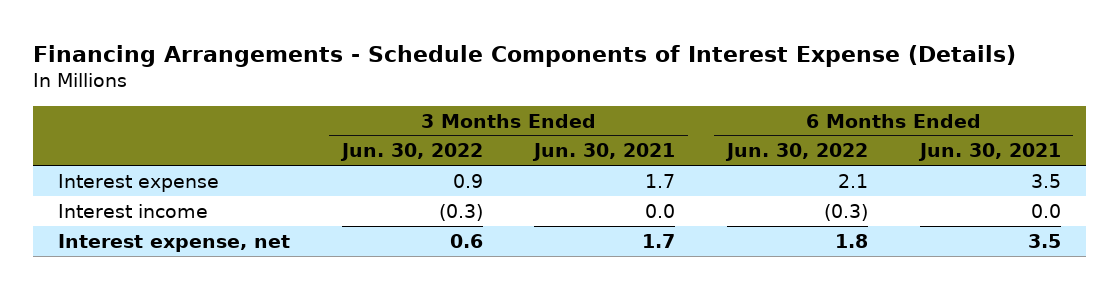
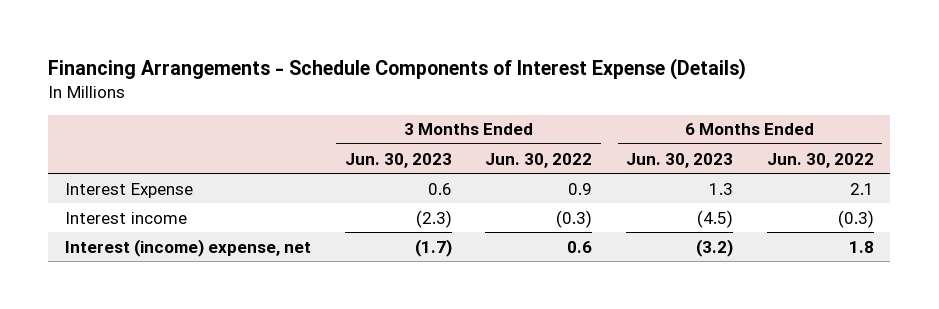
[532,143,676,162] Jun. 30, 2021 -> none
[917,143,1061,162] Jun. 30, 2021 -> none
none -> [344,152,452,168] Jun. 30, 2023
none -> [625,152,733,168] Jun. 30, 2023
[58,173,220,192] Interest expense -> [65,182,194,198] Interest Expense
[58,233,291,252] Interest expense, net -> [65,238,312,257] Interest (income) expense, net

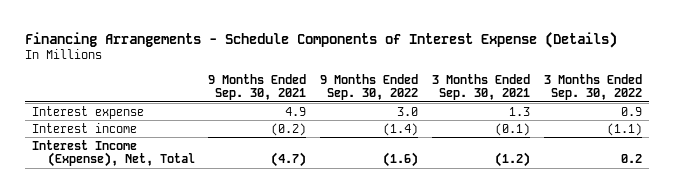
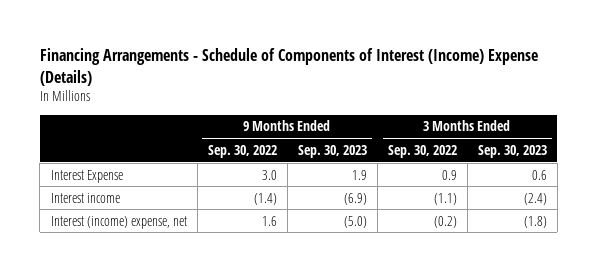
[25,31,618,48] Financing Arrangements - Schedule Components of Interest Expense (Details) -> [39,48,538,86] Financing Arrangements - Schedule of Components of Interest (Income) Expense (Details)
[208,73,307,101] 9 Months Ended Sep. 30, 2021 -> none
[431,73,530,101] 3 Months Ended Sep. 30, 2021 -> none
none -> [297,144,367,158] Sep. 30, 2023
none -> [477,144,547,158] Sep. 30, 2023
[32,105,145,119] Interest expense -> [50,169,123,183] Interest Expense
[32,139,195,168] Interest Income (Expense), Net, Total -> [50,215,187,229] Interest (income) expense, net
[383,152,419,168] (1.6) -> [261,215,277,226] 1.6
[620,154,642,164] 0.2 -> [433,215,457,228] (0.2)

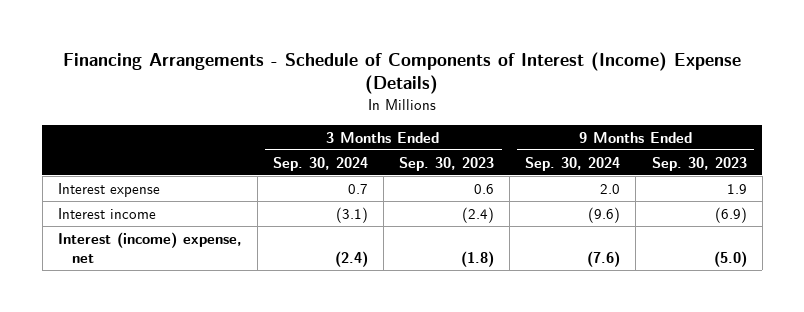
[207,144,277,158] Sep. 30, 2022 -> none
[387,144,457,158] Sep. 30, 2022 -> none
none -> [272,156,368,171] Sep. 30, 2024
none -> [525,156,621,171] Sep. 30, 2024
[50,169,123,183] Interest Expense -> [57,182,160,197] Interest expense

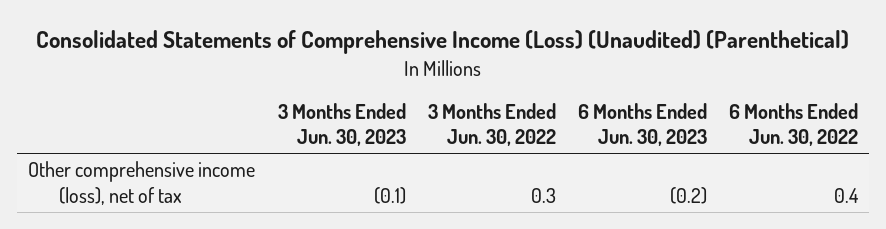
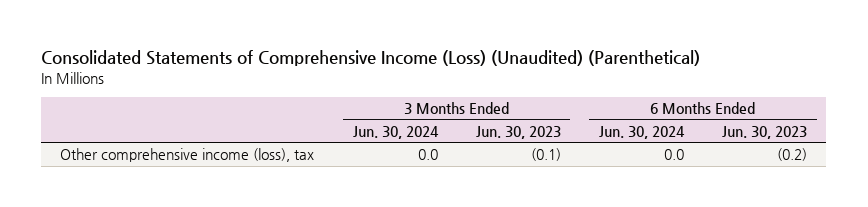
[427,102,556,147] 3 Months Ended Jun. 30, 2022 -> none
[728,102,858,147] 6 Months Ended Jun. 30, 2022 -> none
none -> [352,125,439,139] Jun. 30, 2024
none -> [599,125,686,139] Jun. 30, 2024
[28,161,256,205] Other comprehensive income (loss), net of tax -> [60,148,315,163] Other comprehensive income (loss), tax

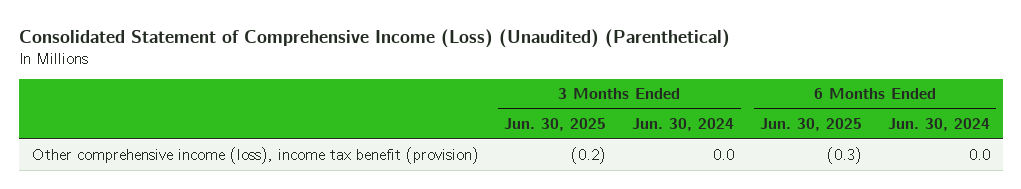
[41,50,701,67] Consolidated Statements of Comprehensive Income (Loss) (Unaudited) (Parenthetical) -> [18,28,730,48] Consolidated Statement of Comprehensive Income (Loss) (Unaudited) (Parenthetical)
[475,125,561,139] Jun. 30, 2023 -> none
[722,125,808,139] Jun. 30, 2023 -> none
none -> [504,118,607,132] Jun. 30, 2025
none -> [759,118,862,132] Jun. 30, 2025
[60,148,315,163] Other comprehensive income (loss), tax -> [31,147,479,165] Other comprehensive income (loss), income tax benefit (provision)

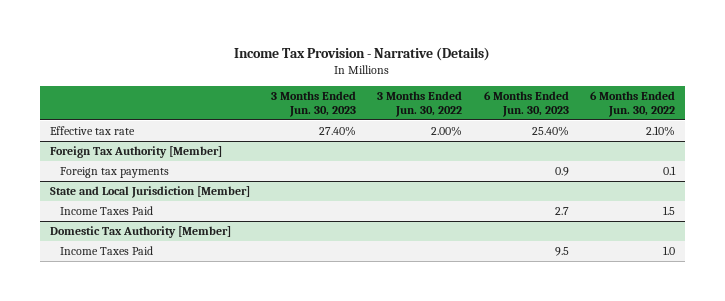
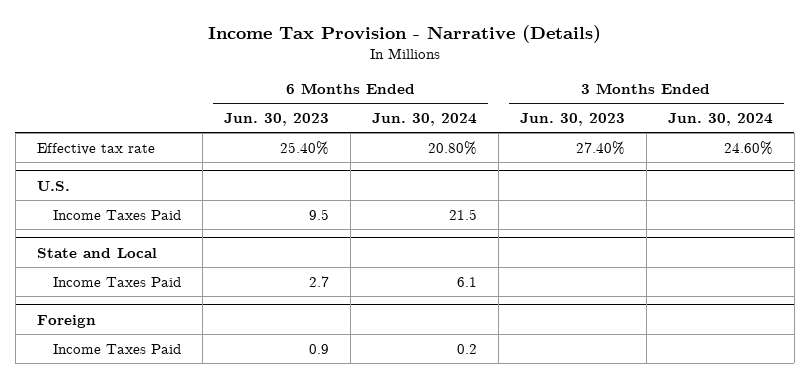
[377,91,463,118] 3 Months Ended Jun. 30, 2022 -> none
[589,91,675,118] 6 Months Ended Jun. 30, 2022 -> none
none -> [372,113,478,127] Jun. 30, 2024
none -> [667,113,773,127] Jun. 30, 2024
[50,145,223,158] Foreign Tax Authority [Member] -> none
[59,166,169,178] Foreign tax payments -> none
[50,185,251,198] State and Local Jurisdiction [Member] -> none
[59,205,153,215] Income Taxes Paid -> none
[50,225,232,238] Domestic Tax Authority [Member] -> [36,180,70,191] U.S.
none -> [36,247,157,258] State and Local
none -> [53,276,182,287] Income Taxes Paid
none -> [36,314,96,328] Foreign
none -> [53,343,182,354] Income Taxes Paid

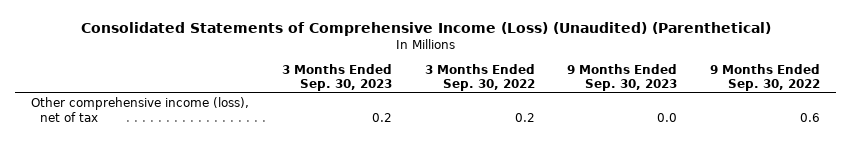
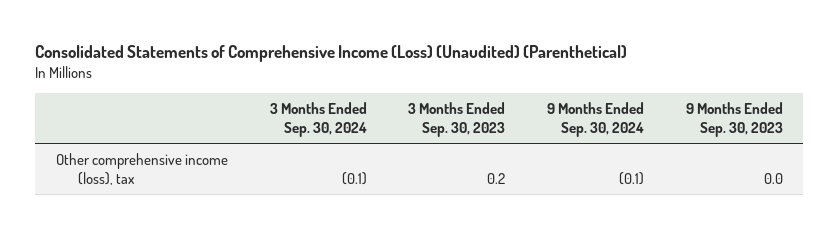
[424,63,535,92] 3 Months Ended Sep. 30, 2022 -> none
[709,63,820,92] 9 Months Ended Sep. 30, 2022 -> none
none -> [269,102,367,138] 3 Months Ended Sep. 30, 2024
none -> [546,102,644,138] 9 Months Ended Sep. 30, 2024
[31,97,250,122] Other comprehensive income (loss), net of tax -> [56,152,229,186] Other comprehensive income (loss), tax

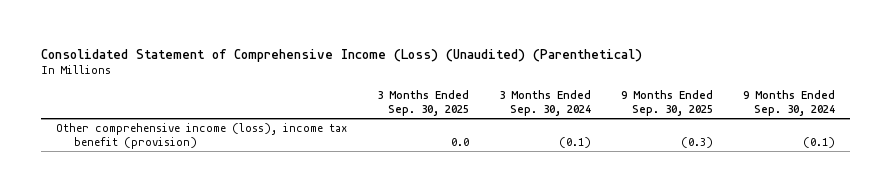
[35,45,628,63] Consolidated Statements of Comprehensive Income (Loss) (Unaudited) (Parenthetical) -> [40,48,642,62] Consolidated Statement of Comprehensive Income (Loss) (Unaudited) (Parenthetical)
[408,102,506,138] 3 Months Ended Sep. 30, 2023 -> none
[685,102,783,138] 9 Months Ended Sep. 30, 2023 -> none
none -> [376,89,469,117] 3 Months Ended Sep. 30, 2025
none -> [620,89,713,117] 9 Months Ended Sep. 30, 2025
[56,152,229,186] Other comprehensive income (loss), tax -> [55,122,347,150] Other comprehensive income (loss), income tax benefit (provision)

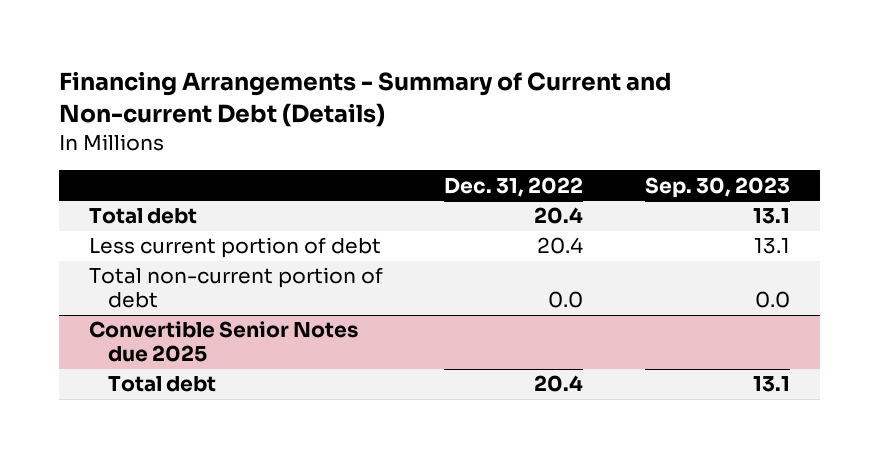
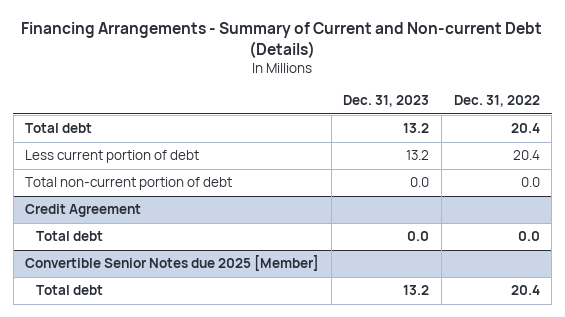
[644,176,790,198] Sep. 30, 2023 -> none
none -> [343,95,430,108] Dec. 31, 2023
none -> [25,204,142,218] Credit Agreement
none -> [36,231,104,242] Total debt
[89,321,359,363] Convertible Senior Notes due 2025 -> [25,255,320,272] Convertible Senior Notes due 2025 [Member]

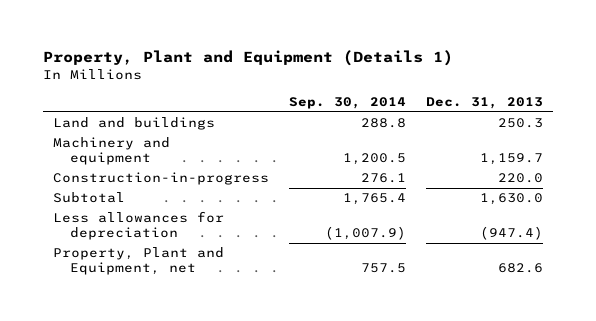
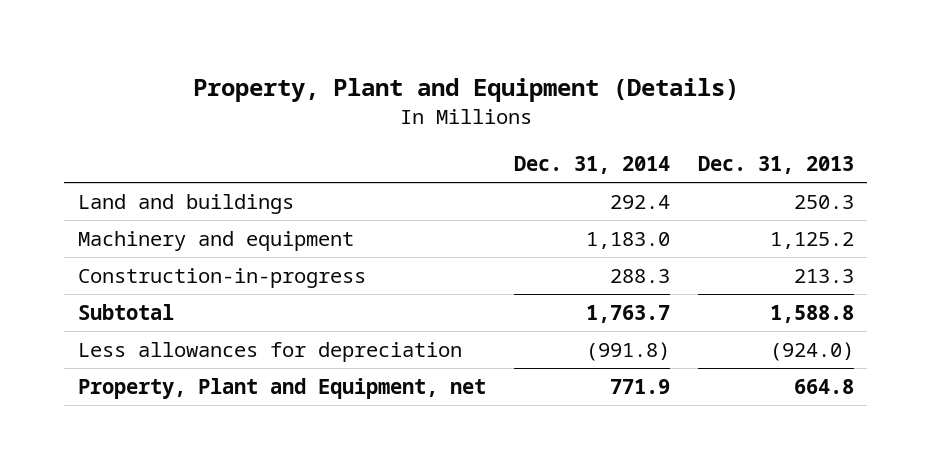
[42,50,453,67] Property, Plant and Equipment (Details 1) -> [192,78,739,103] Property, Plant and Equipment (Details)
[288,97,406,110] Sep. 30, 2014 -> none
none -> [513,155,670,174] Dec. 31, 2014
[479,153,543,166] 1,159.7 -> [769,231,854,249] 1,125.2
[497,173,543,184] 220.0 -> [793,268,854,283] 213.3
[479,193,543,206] 1,630.0 -> [769,304,854,323] 1,588.8
[479,226,543,241] (947.4) -> [769,341,854,361] (924.0)
[497,263,543,274] 682.6 -> [793,378,854,394] 664.8

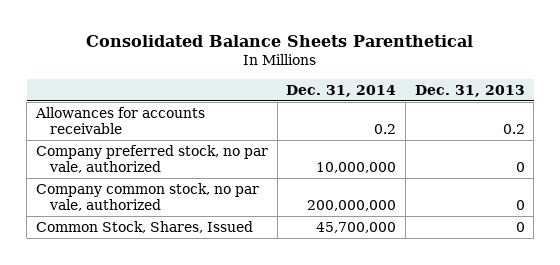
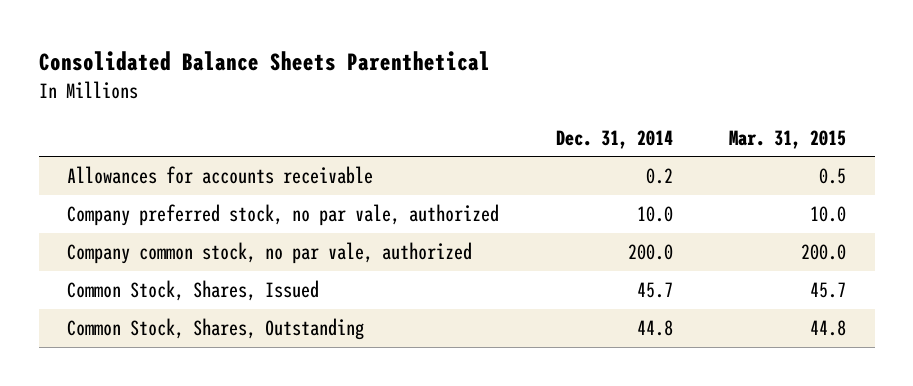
[414,84,525,97] Dec. 31, 2013 -> none
none -> [729,129,847,149] Mar. 31, 2015
[316,161,397,173] 10,000,000 -> [636,206,673,223] 10.0
[307,199,397,211] 200,000,000 -> [627,244,673,261] 200.0
[316,221,397,233] 45,700,000 -> [636,282,673,299] 45.7
none -> [67,318,365,341] Common Stock, Shares, Outstanding

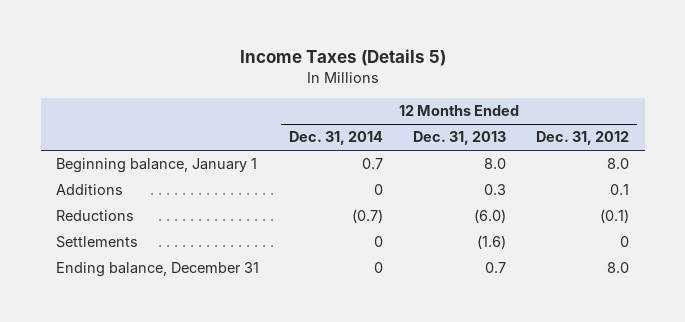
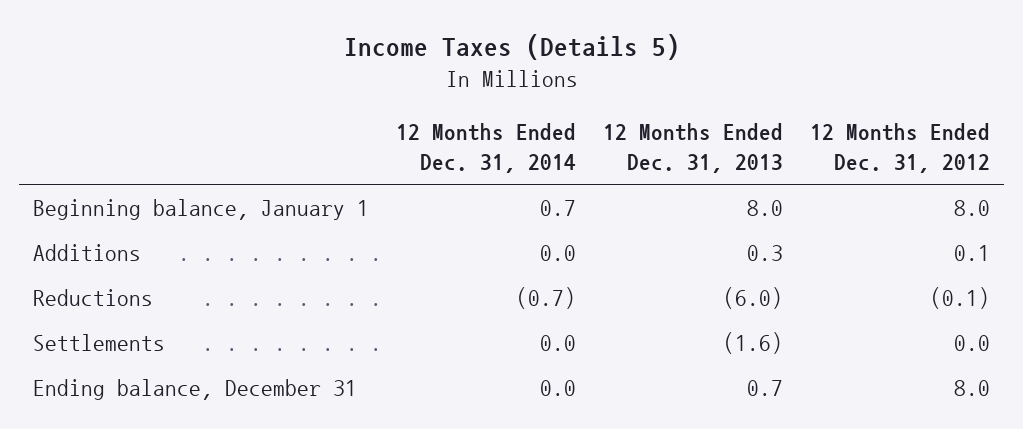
[374,184,384,196] 0 -> [540,244,577,261] 0.0
[374,236,384,248] 0 -> [540,334,577,351] 0.0
[620,236,630,248] 0 -> [954,334,991,351] 0.0
[374,262,384,274] 0 -> [540,379,577,396] 0.0

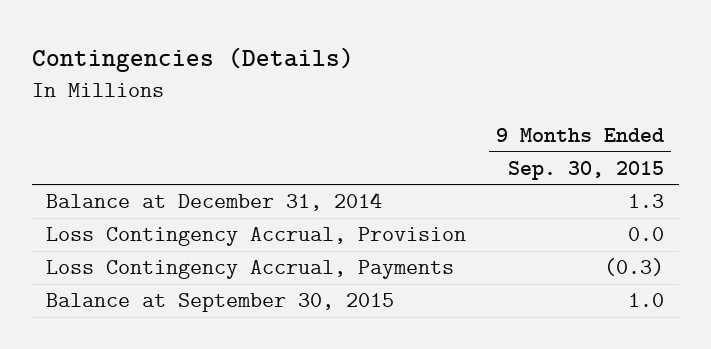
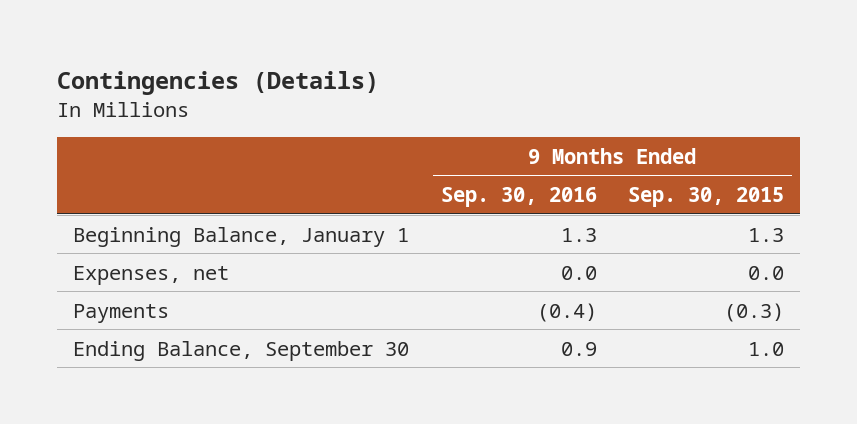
none -> [440,187,597,208] Sep. 30, 2016
[46,260,455,280] Loss Contingency Accrual, Payments -> none
[46,192,383,212] Balance at December 31, 2014 -> [73,226,410,247] Beginning Balance, January 1
[46,227,467,247] Loss Contingency Accrual, Provision -> [73,265,230,285] Expenses, net
none -> [73,303,170,323] Payments
[46,293,395,313] Balance at September 30, 2015 -> [73,340,410,361] Ending Balance, September 30

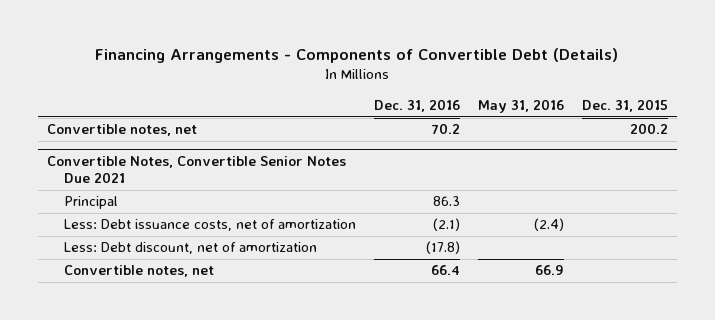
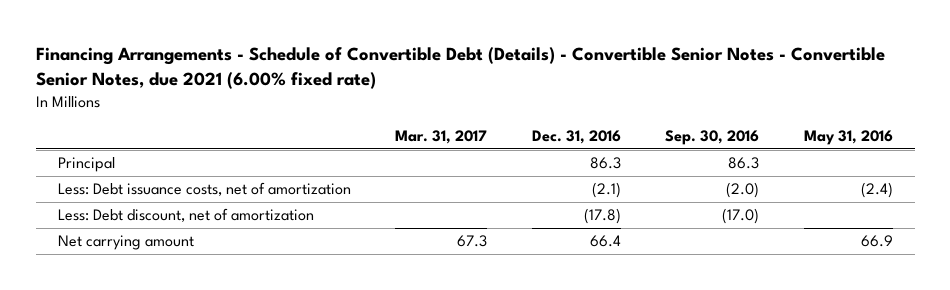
[95,47,619,63] Financing Arrangements - Components of Convertible Debt (Details) -> [35,47,885,90] Financing Arrangements - Schedule of Convertible Debt (Details) - Convertible Senior Notes - Convertible Senior Notes, due 2021 (6.00% fixed rate)
[582,98,669,112] Dec. 31, 2015 -> none
none -> [395,129,488,144] Mar. 31, 2017
none -> [665,129,760,145] Sep. 30, 2016
[46,124,197,137] Convertible notes, net -> none
[46,156,346,184] Convertible Notes, Convertible Senior Notes Due 2021 -> none
[63,265,214,278] Convertible notes, net -> [57,235,194,251] Net carrying amount

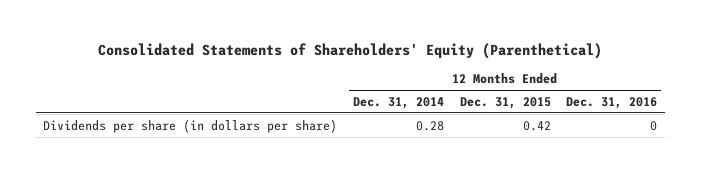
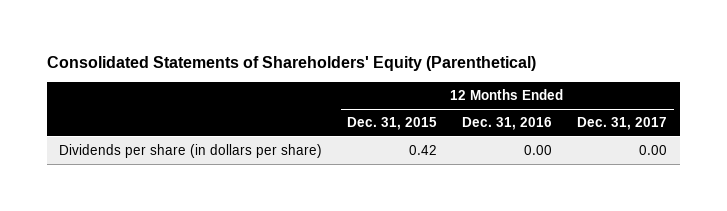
[353,96,445,109] Dec. 31, 2014 -> none
none -> [577,117,668,131] Dec. 31, 2017
[650,120,658,131] 0 -> [524,145,553,156] 0.00

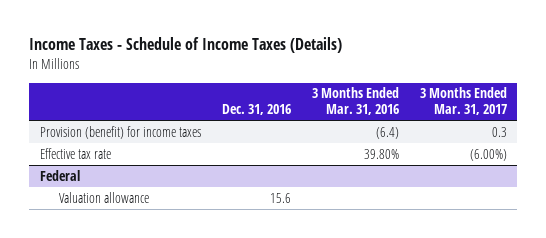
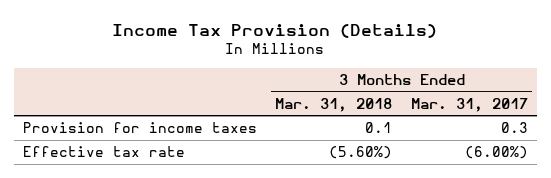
[29,37,343,54] Income Taxes - Schedule of Income Taxes (Details) -> [112,23,438,38] Income Tax Provision (Details)
[221,104,291,116] Dec. 31, 2016 -> none
[311,87,399,116] 3 Months Ended Mar. 31, 2016 -> none
none -> [275,98,393,113] Mar. 31, 2018
[39,125,201,139] Provision (benefit) for income taxes -> [23,122,258,134] Provision for income taxes
[39,169,80,181] Federal -> none
[59,191,150,203] Valuation allowance -> none

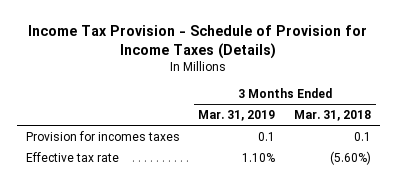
[112,23,438,38] Income Tax Provision (Details) -> [28,24,368,59] Income Tax Provision - Schedule of Provision for Income Taxes (Details)
[410,98,528,113] Mar. 31, 2017 -> none
none -> [198,109,276,121] Mar. 31, 2019
[23,122,258,134] Provision for income taxes -> [25,130,180,141] Provision for incomes taxes

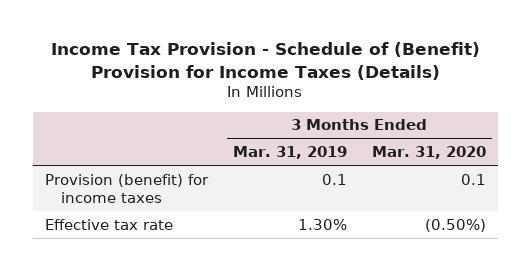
[28,24,368,59] Income Tax Provision - Schedule of Provision for Income Taxes (Details) -> [51,42,481,80] Income Tax Provision - Schedule of (Benefit) Provision for Income Taxes (Details)
[294,109,372,121] Mar. 31, 2018 -> none
none -> [371,146,486,160] Mar. 31, 2020
[25,130,180,141] Provision for incomes taxes -> [45,173,210,204] Provision (benefit) for income taxes
[242,152,276,162] 1.10% -> [297,218,347,230] 1.30%

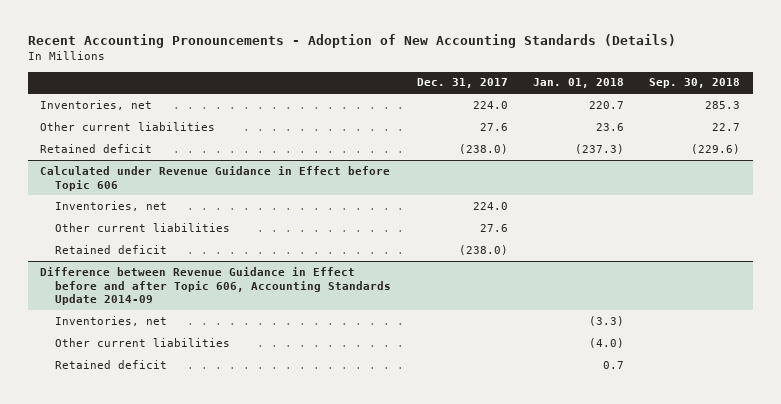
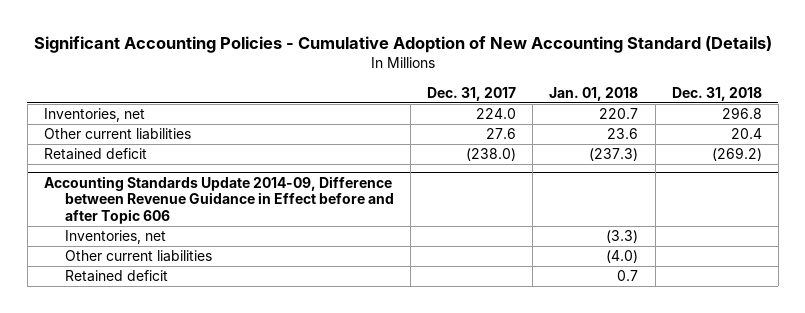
[27,34,676,49] Recent Accounting Pronouncements - Adoption of New Accounting Standards (Details) -> [33,36,772,54] Significant Accounting Policies - Cumulative Adoption of New Accounting Standard (Details)
[649,78,741,89] Sep. 30, 2018 -> none
none -> [671,86,762,101] Dec. 31, 2018
[40,165,391,191] Calculated under Revenue Guidance in Effect before Topic 606 -> none
[55,200,168,211] Inventories, net -> none
[55,222,231,232] Other current liabilities -> none
[55,244,168,254] Retained deficit -> none
[40,266,392,306] Difference between Revenue Guidance in Effect before and after Topic 606, Accounting Standards Update 2014-09 -> [43,175,395,224] Accounting Standards Update 2014-09, Difference between Revenue Guidance in Effect before and after Topic 606

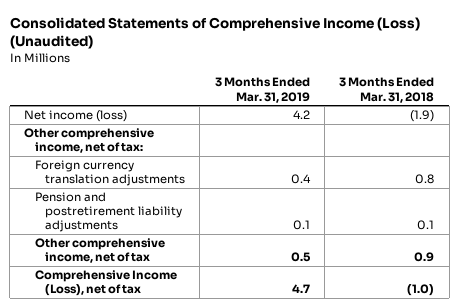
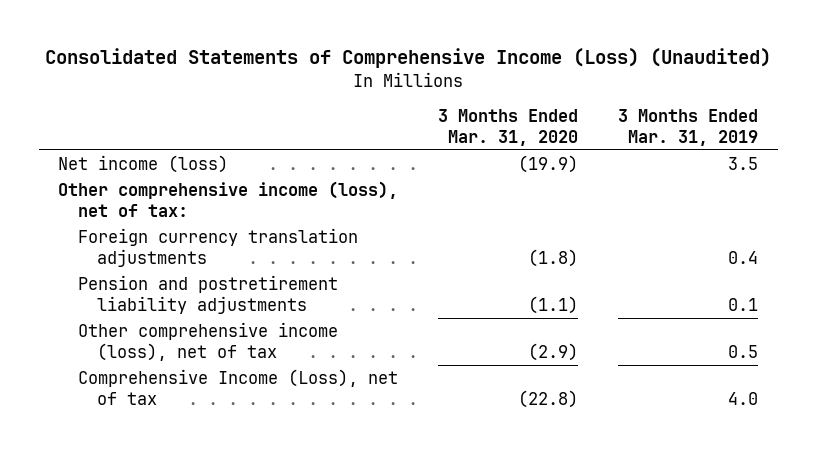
[339,77,435,103] 3 Months Ended Mar. 31, 2018 -> none
none -> [438,109,579,147] 3 Months Ended Mar. 31, 2020
[292,110,310,120] 4.2 -> [728,156,759,170] 3.5
[24,128,155,154] Other comprehensive income, net of tax: -> [58,180,399,218] Other comprehensive income (loss), net of tax:
[34,238,165,264] Other comprehensive income, net of tax -> [77,321,338,362] Other comprehensive income (loss), net of tax
[291,284,310,294] 4.7 -> [728,392,759,406] 4.0

